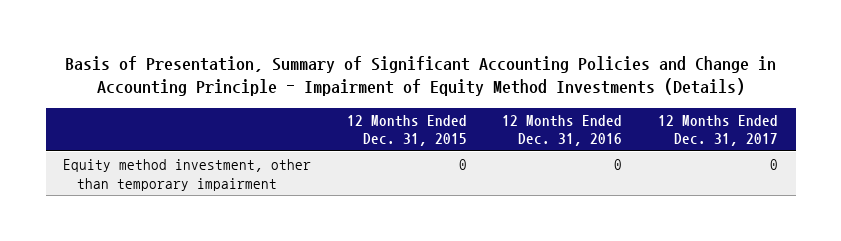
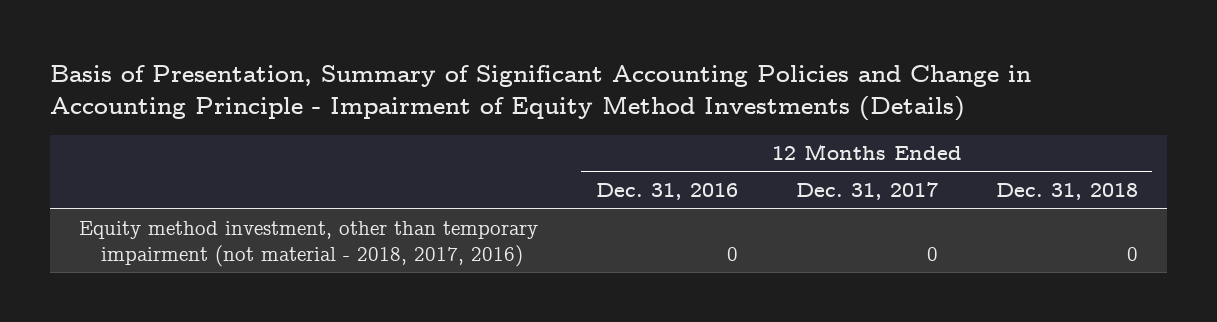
[346,114,467,147] 12 Months Ended Dec. 31, 2015 -> none
none -> [995,183,1138,201] Dec. 31, 2018
[63,159,312,191] Equity method investment, other than temporary impairment -> [79,220,539,267] Equity method investment, other than temporary impairment (not material - 2018, 2017, 2016)

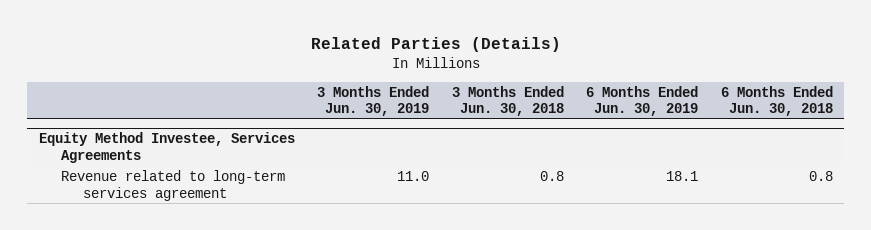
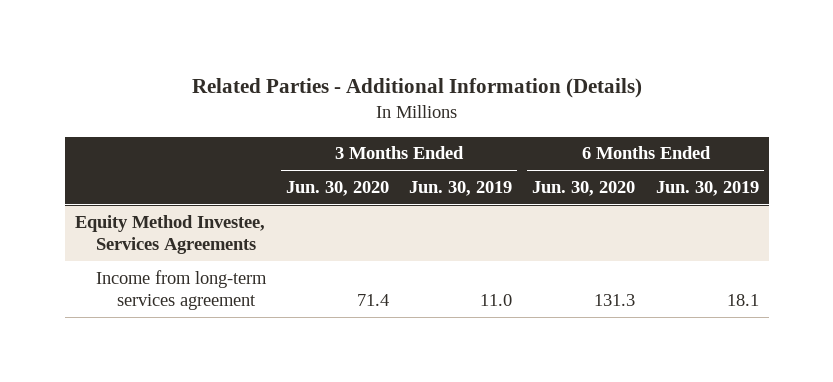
[310,36,561,52] Related Parties (Details) -> [191,78,642,99] Related Parties - Additional Information (Details)
[451,85,564,117] 3 Months Ended Jun. 30, 2018 -> none
[720,85,833,117] 6 Months Ended Jun. 30, 2018 -> none
none -> [286,180,390,196] Jun. 30, 2020
none -> [532,180,636,196] Jun. 30, 2020
[60,170,285,201] Revenue related to long-term services agreement -> [95,269,267,311] Income from long-term services agreement

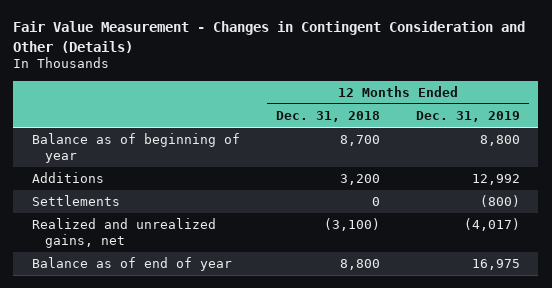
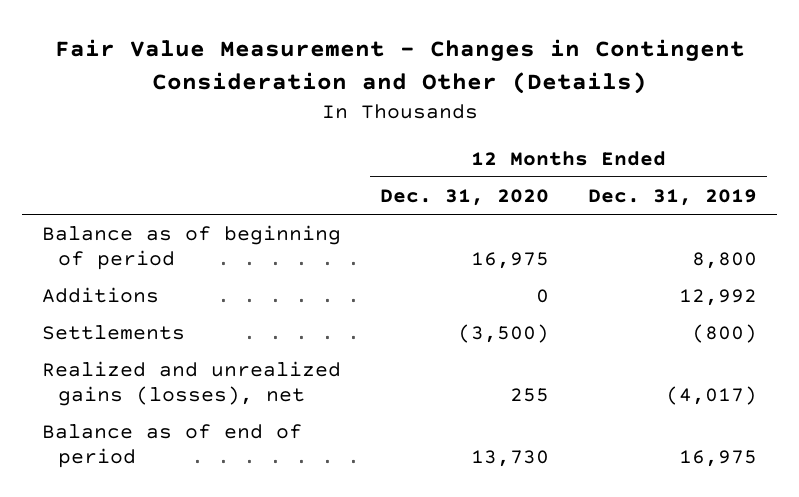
[275,111,380,123] Dec. 31, 2018 -> none
none -> [380,189,550,207] Dec. 31, 2020
[31,133,240,163] Balance as of beginning of year -> [41,225,341,270] Balance as of beginning of period
[31,218,216,248] Realized and unrealized gains, net -> [41,361,341,406] Realized and unrealized gains (losses), net
[31,257,232,272] Balance as of end of year -> [41,424,302,468] Balance as of end of period

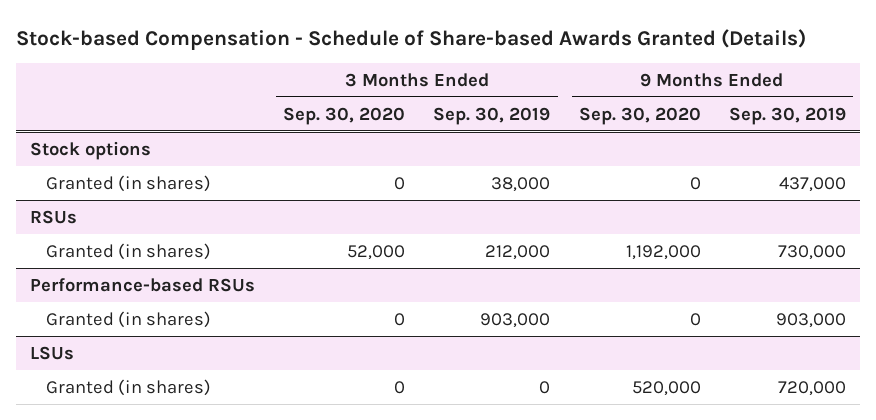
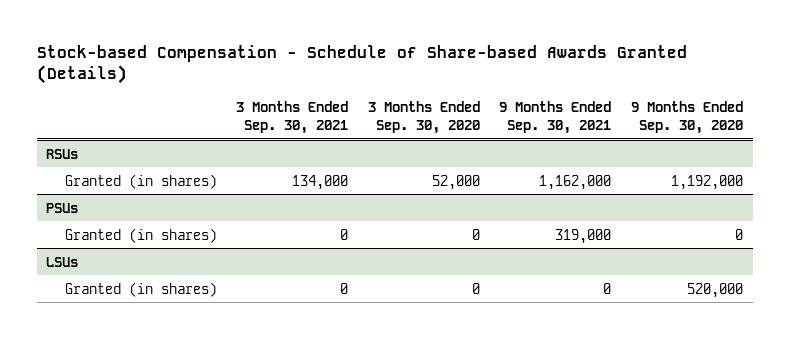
[433,106,551,125] Sep. 30, 2019 -> none
[728,106,846,125] Sep. 30, 2019 -> none
none -> [236,100,349,134] 3 Months Ended Sep. 30, 2021
none -> [499,100,612,134] 9 Months Ended Sep. 30, 2021
[29,140,151,160] Stock options -> none
[46,174,212,192] Granted (in shares) -> none
[29,277,255,292] Performance-based RSUs -> [46,202,79,213] PSUs

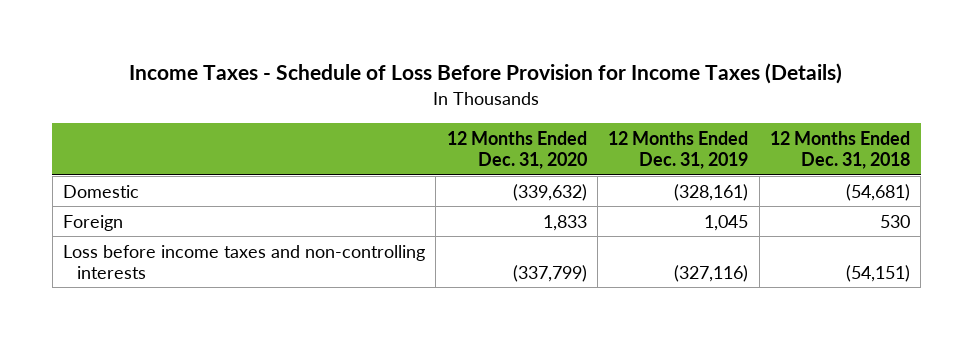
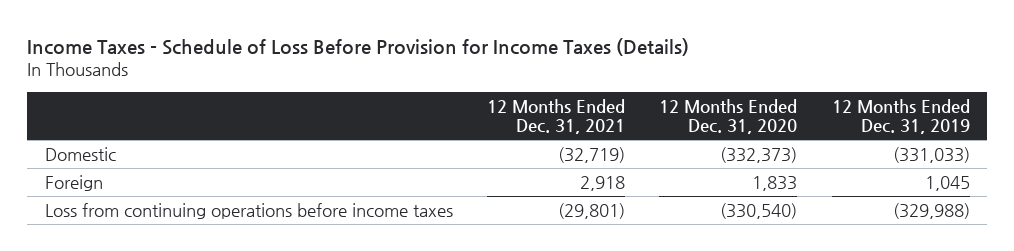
[769,130,910,169] 12 Months Ended Dec. 31, 2018 -> none
none -> [486,98,625,135] 12 Months Ended Dec. 31, 2021
[512,183,587,201] (339,632) -> [720,146,798,163] (332,373)
[674,183,749,201] (328,161) -> [892,146,970,163] (331,033)
[62,244,425,279] Loss before income taxes and non-controlling interests -> [44,202,453,219] Loss from continuing operations before income taxes
[512,264,587,282] (337,799) -> [720,202,798,219] (330,540)
[674,264,749,282] (327,116) -> [892,202,970,219] (329,988)

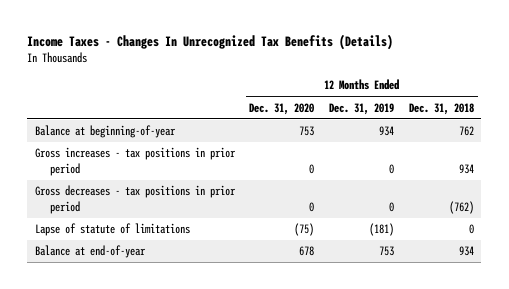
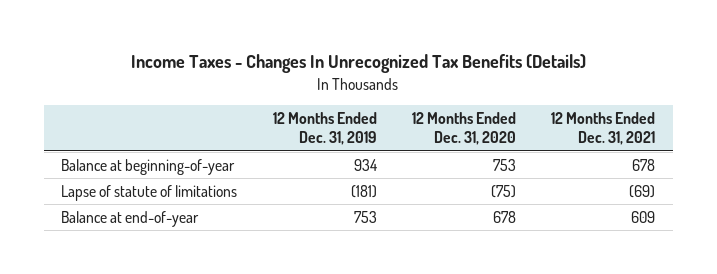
[408,102,474,115] Dec. 31, 2018 -> none
none -> [551,112,656,146] 12 Months Ended Dec. 31, 2021
[34,147,236,176] Gross increases - tax positions in prior period -> none
[34,185,236,214] Gross decreases - tax positions in prior period -> none

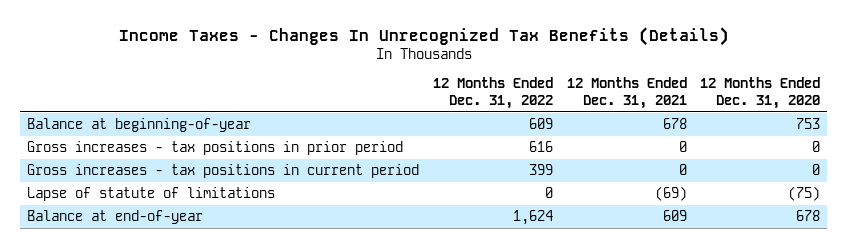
[272,112,377,146] 12 Months Ended Dec. 31, 2019 -> none
none -> [432,77,553,109] 12 Months Ended Dec. 31, 2022
none -> [27,141,404,156] Gross increases - tax positions in prior period
none -> [27,164,420,179] Gross increases - tax positions in current period

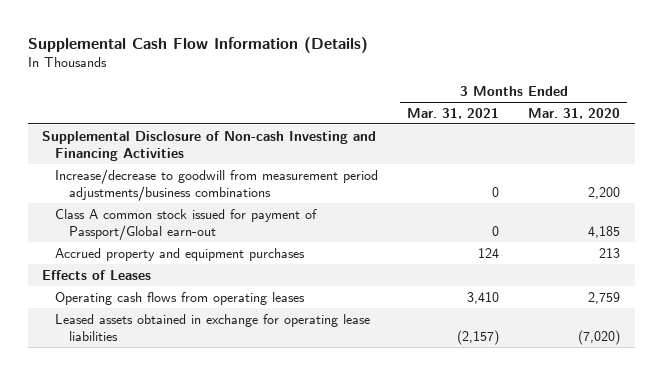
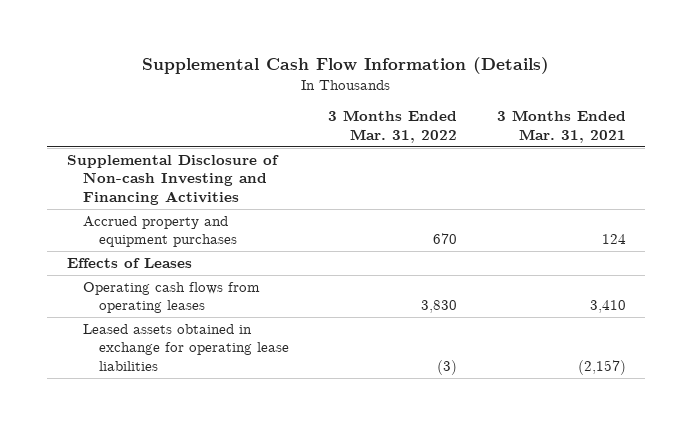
[528,107,621,119] Mar. 31, 2020 -> none
none -> [328,110,458,143] 3 Months Ended Mar. 31, 2022
[55,168,379,202] Increase/decrease to goodwill from measurement period adjustments/business combinations -> none
[55,208,318,241] Class A common stock issued for payment of Passport/Global earn-out -> none

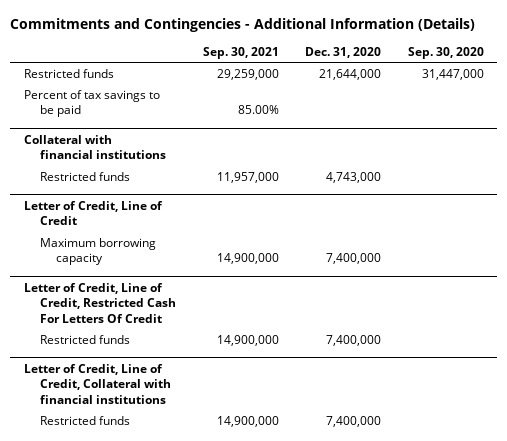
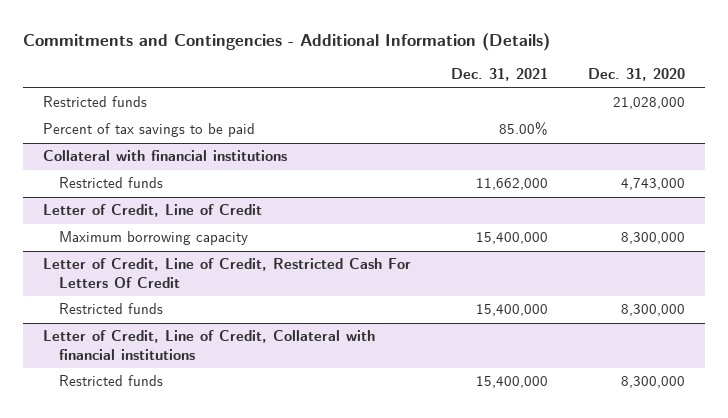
[202,46,279,59] Sep. 30, 2021 -> none
[407,46,484,59] Sep. 30, 2020 -> none
none -> [451,68,549,82] Dec. 31, 2021
[319,68,382,80] 21,644,000 -> [612,97,685,110] 21,028,000
[326,253,382,265] 7,400,000 -> [620,232,685,245] 8,300,000
[326,334,382,346] 7,400,000 -> [620,304,685,317] 8,300,000
[326,415,382,427] 7,400,000 -> [620,376,685,389] 8,300,000

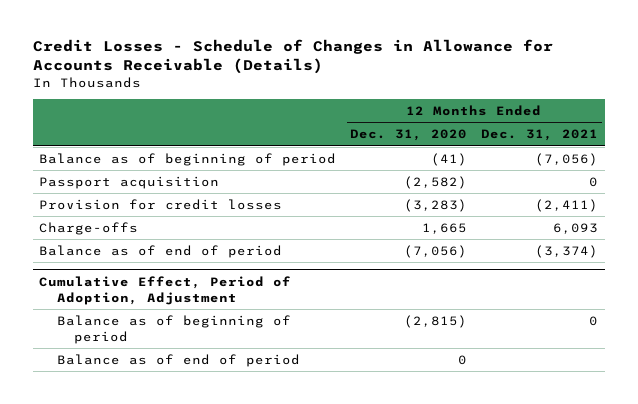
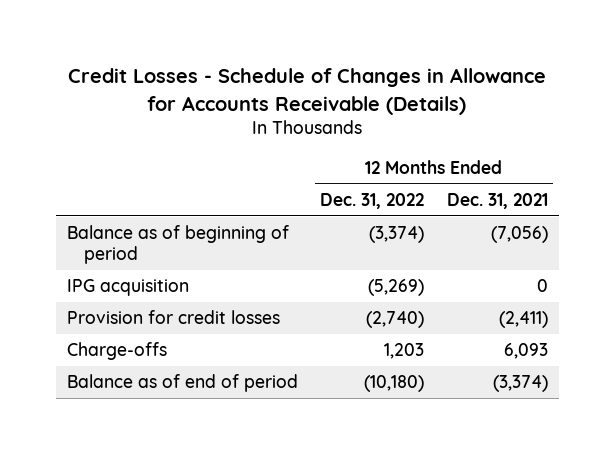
[350,129,468,142] Dec. 31, 2020 -> none
none -> [320,193,425,210] Dec. 31, 2022
[39,175,220,189] Passport acquisition -> [67,279,190,297] IPG acquisition
[39,275,292,305] Cumulative Effect, Period of Adoption, Adjustment -> none
[56,314,291,344] Balance as of beginning of period -> none
[56,353,300,367] Balance as of end of period -> none

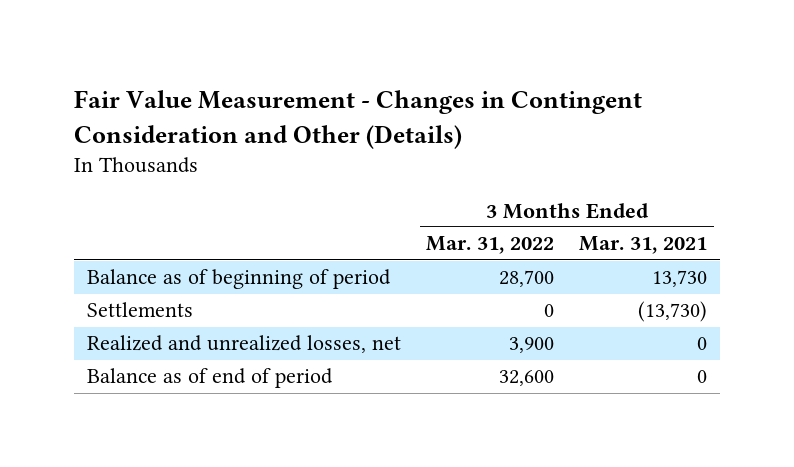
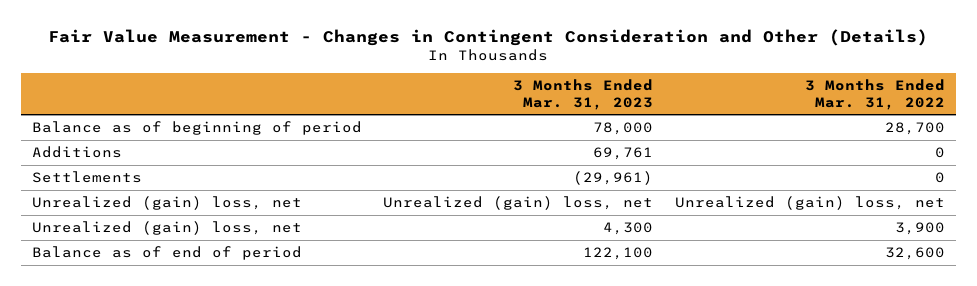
[579,236,708,255] Mar. 31, 2021 -> none
none -> [513,79,654,110] 3 Months Ended Mar. 31, 2023
none -> [31,146,122,159] Additions
none -> [31,196,302,211] Unrealized (gain) loss, net
[86,335,401,354] Realized and unrealized losses, net -> [31,221,302,236] Unrealized (gain) loss, net

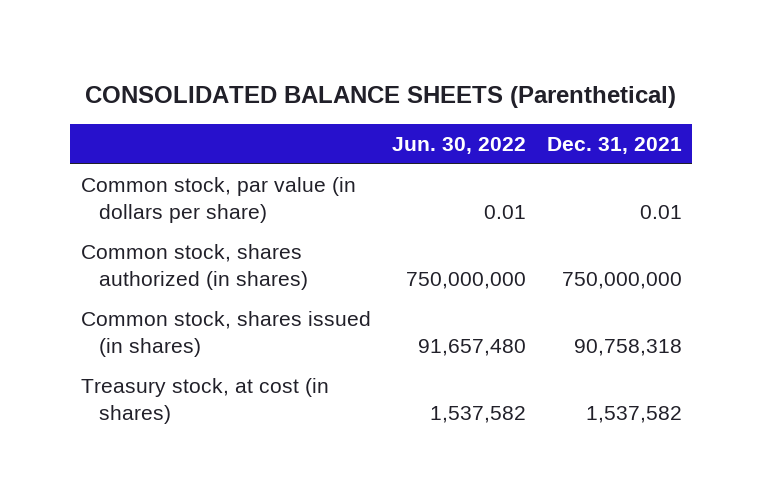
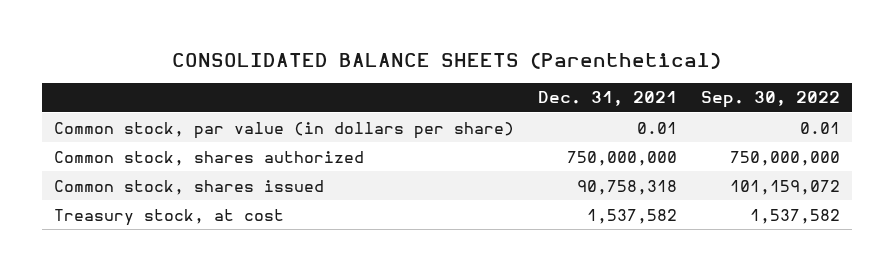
[391,136,526,154] Jun. 30, 2022 -> none
none -> [700,91,840,109] Sep. 30, 2022
[80,244,308,291] Common stock, shares authorized (in shares) -> [53,150,364,166] Common stock, shares authorized
[80,311,371,358] Common stock, shares issued (in shares) -> [53,179,324,195] Common stock, shares issued
[80,378,329,425] Treasury stock, at cost (in shares) -> [53,208,284,226] Treasury stock, at cost

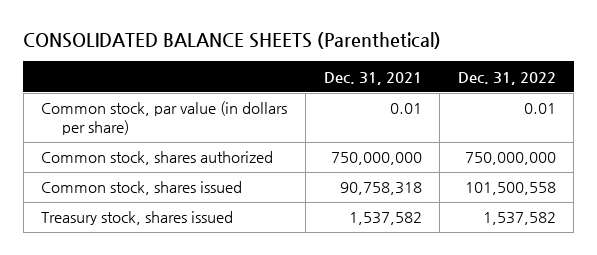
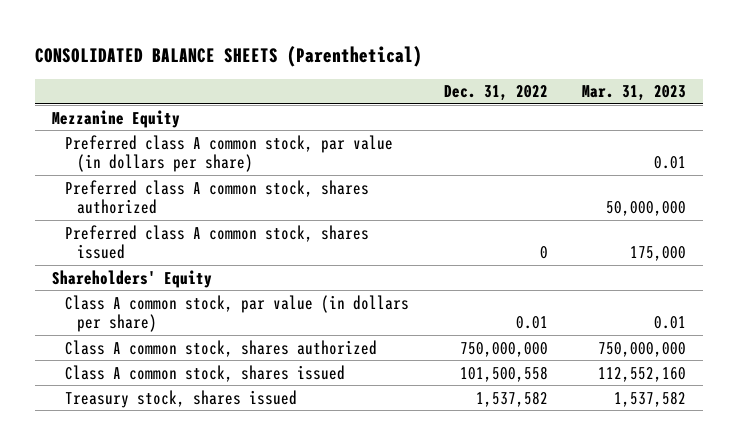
[323,71,422,85] Dec. 31, 2021 -> none
none -> [582,85,687,102] Mar. 31, 2023
none -> [52,109,181,128] Mezzanine Equity
none -> [64,134,393,173] Preferred class A common stock, par value (in dollars per share)
none -> [64,179,369,215] Preferred class A common stock, shares authorized
none -> [64,224,369,260] Preferred class A common stock, shares issued
none -> [52,269,213,288] Shareholders' Equity
[41,101,288,136] Common stock, par value (in dollars per share) -> [64,294,409,333] Class A common stock, par value (in dollars per share)
[41,151,274,166] Common stock, shares authorized -> [64,339,377,357] Class A common stock, shares authorized
[41,181,243,196] Common stock, shares issued -> [64,364,345,382] Class A common stock, shares issued

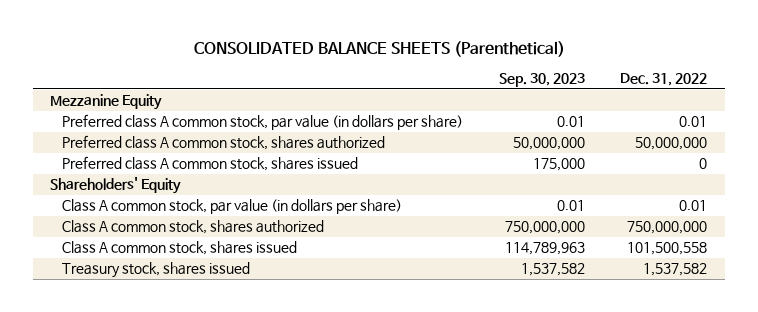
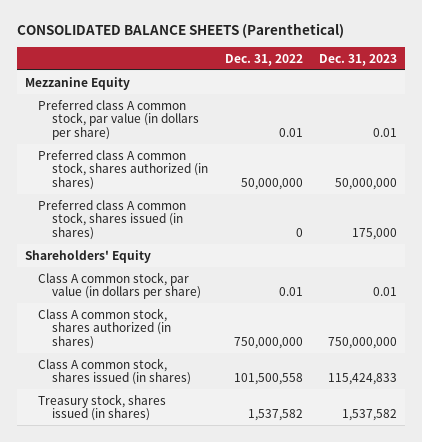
[498,73,585,88] Sep. 30, 2023 -> none
none -> [318,53,397,66] Dec. 31, 2023
[62,135,386,151] Preferred class A common stock, shares authorized -> [38,149,209,190] Preferred class A common stock, shares authorized (in shares)
[62,156,359,172] Preferred class A common stock, shares issued -> [38,199,187,240] Preferred class A common stock, shares issued (in shares)
[62,220,325,235] Class A common stock, shares authorized -> [38,307,172,349] Class A common stock, shares authorized (in shares)
[62,241,298,256] Class A common stock, shares issued -> [38,357,192,386] Class A common stock, shares issued (in shares)
[62,262,251,279] Treasury stock, shares issued -> [38,393,167,422] Treasury stock, shares issued (in shares)

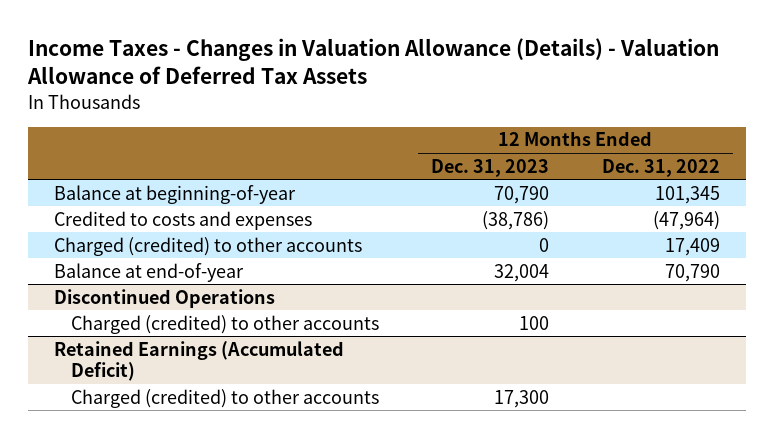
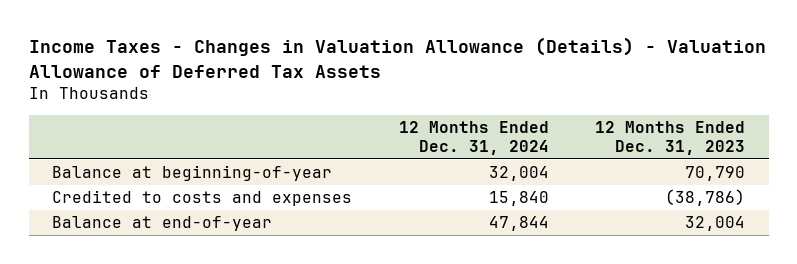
[601,158,720,177] Dec. 31, 2022 -> none
none -> [398,121,549,156] 12 Months Ended Dec. 31, 2024
[54,236,363,256] Charged (credited) to other accounts -> none
[54,288,276,308] Discontinued Operations -> none
[70,314,379,334] Charged (credited) to other accounts -> none
[54,340,345,382] Retained Earnings (Accumulated Deficit) -> none
[70,388,379,408] Charged (credited) to other accounts -> none

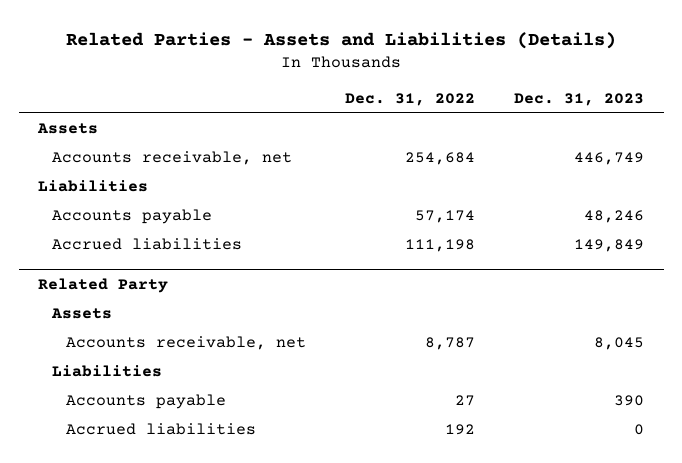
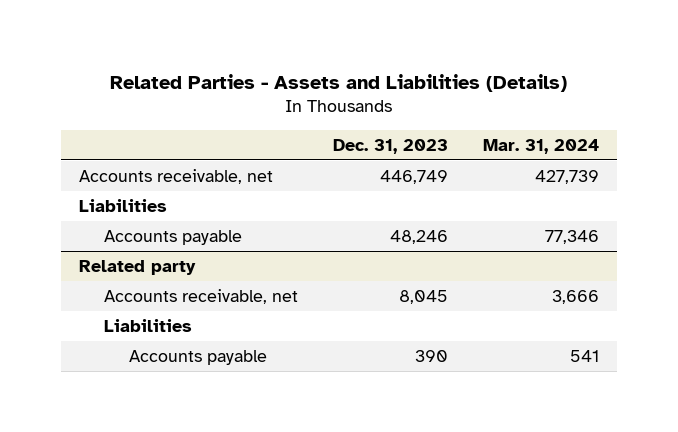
[345,92,476,106] Dec. 31, 2022 -> none
none -> [483,138,600,154] Mar. 31, 2024
[37,123,99,135] Assets -> none
[52,238,243,251] Accrued liabilities -> none
[51,308,113,320] Assets -> none
[38,277,169,293] Related Party -> [78,259,196,275] Related party
[66,423,257,436] Accrued liabilities -> none

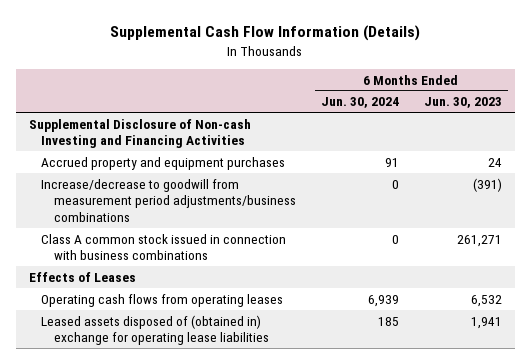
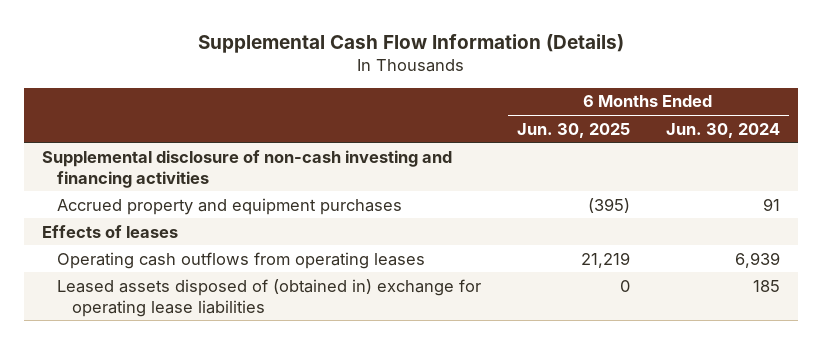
[424,97,503,109] Jun. 30, 2023 -> none
none -> [517,122,631,138] Jun. 30, 2025
[28,118,251,149] Supplemental Disclosure of Non-cash Investing and Financing Activities -> [41,149,452,188] Supplemental disclosure of non-cash investing and financing activities
[41,178,296,223] Increase/decrease to goodwill from measurement period adjustments/business combinations -> none
[41,233,287,261] Class A common stock issued in connection with business combinations -> none
[28,271,136,282] Effects of Leases -> [41,224,178,238] Effects of leases
[41,293,284,307] Operating cash flows from operating leases -> [57,251,426,269] Operating cash outflows from operating leases

